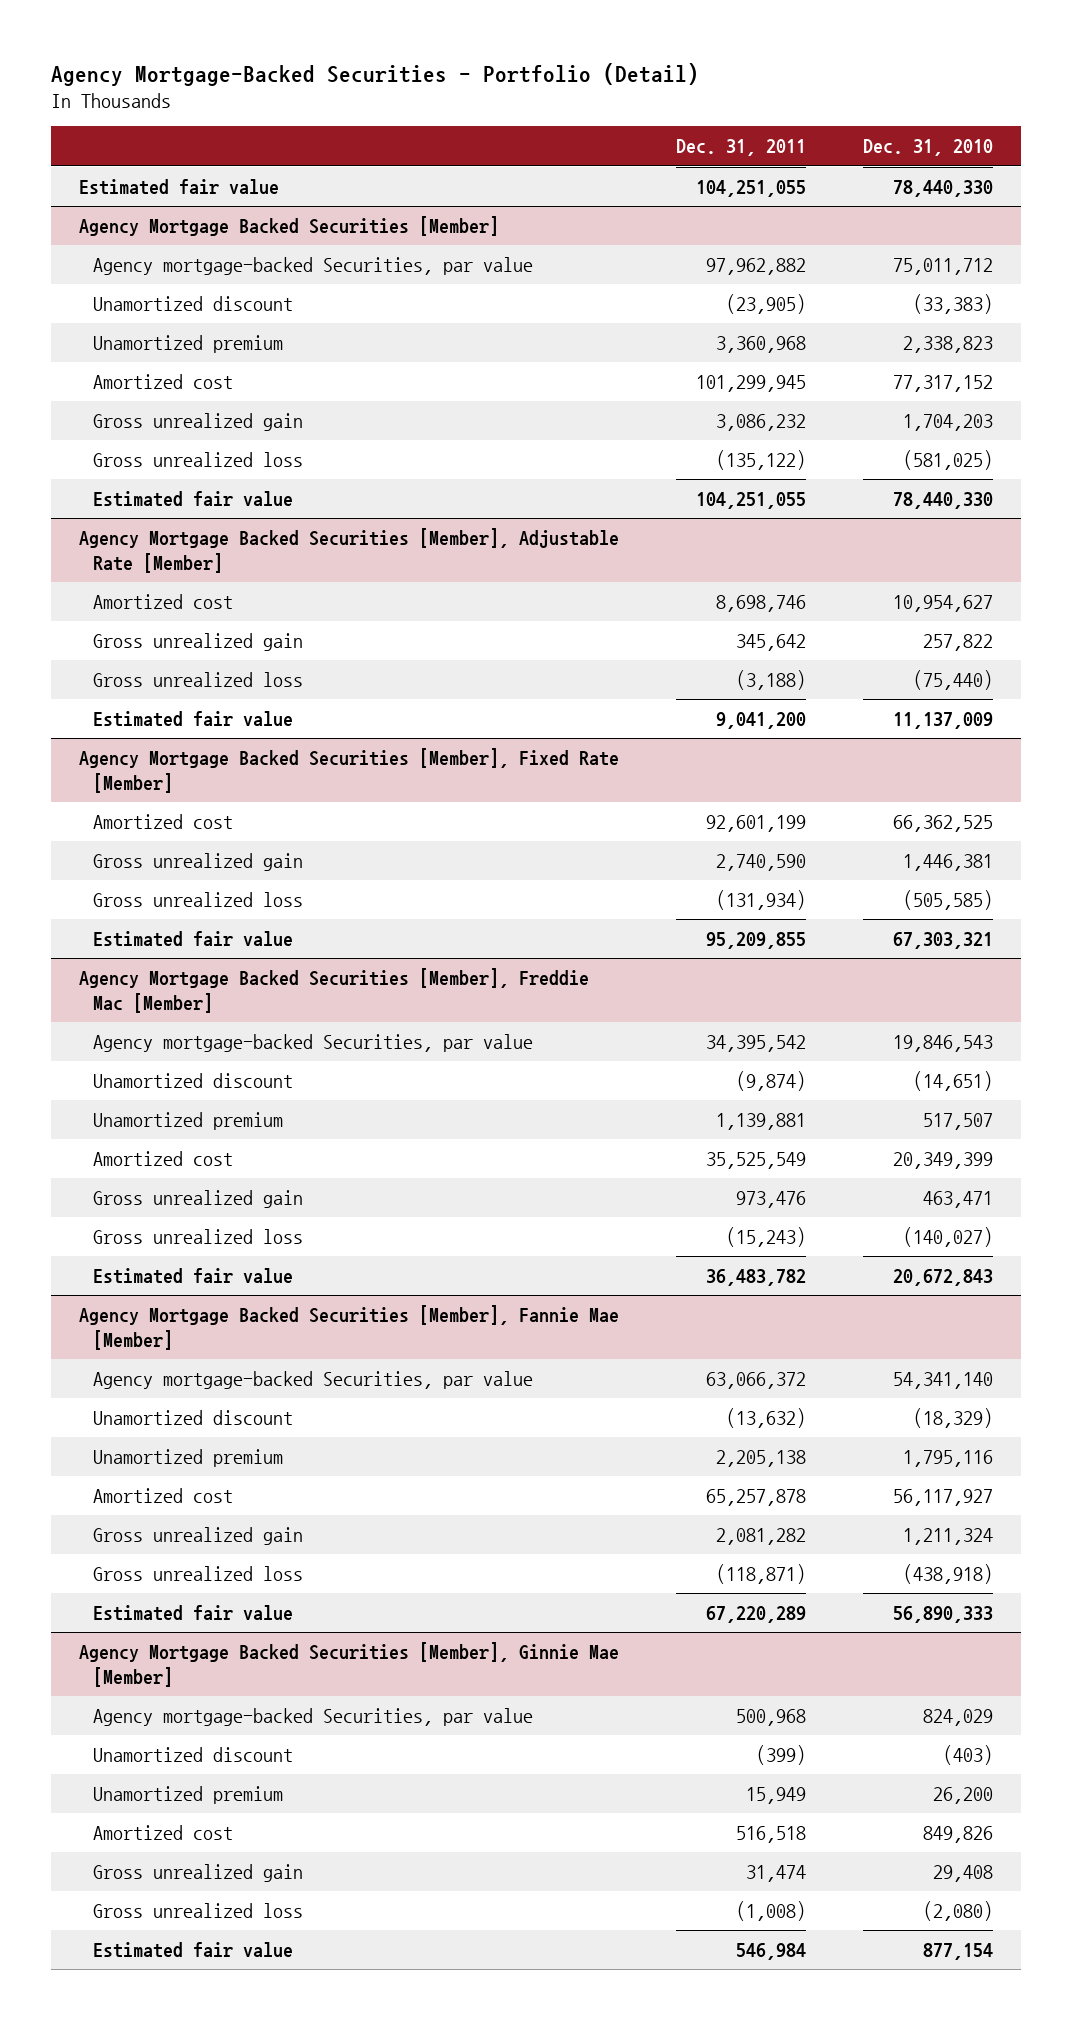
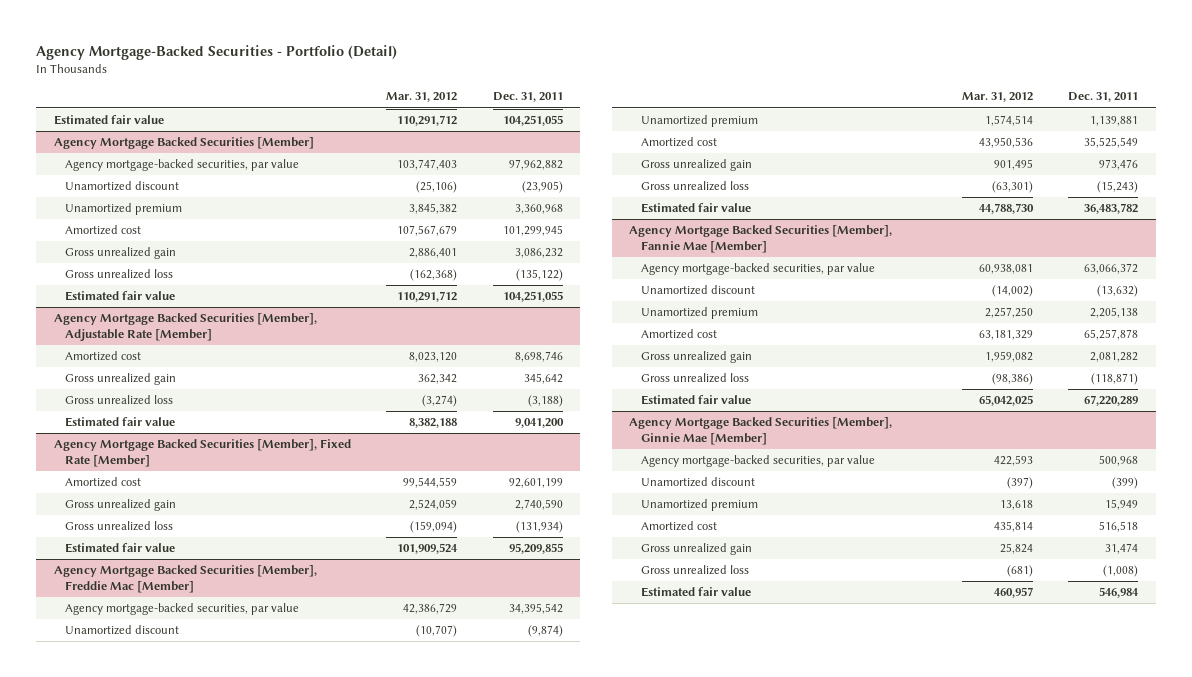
[862,139,993,157] Dec. 31, 2010 -> none
none -> [386,92,458,103] Mar. 31, 2012
[93,256,534,275] Agency mortgage-backed Securities, par value -> [65,159,300,172] Agency mortgage-backed securities, par value
[93,1033,534,1052] Agency mortgage-backed Securities, par value -> [65,603,300,616] Agency mortgage-backed securities, par value
[93,1370,534,1389] Agency mortgage-backed Securities, par value -> [640,263,875,276] Agency mortgage-backed securities, par value
[93,1707,534,1726] Agency mortgage-backed Securities, par value -> [640,455,875,468] Agency mortgage-backed securities, par value

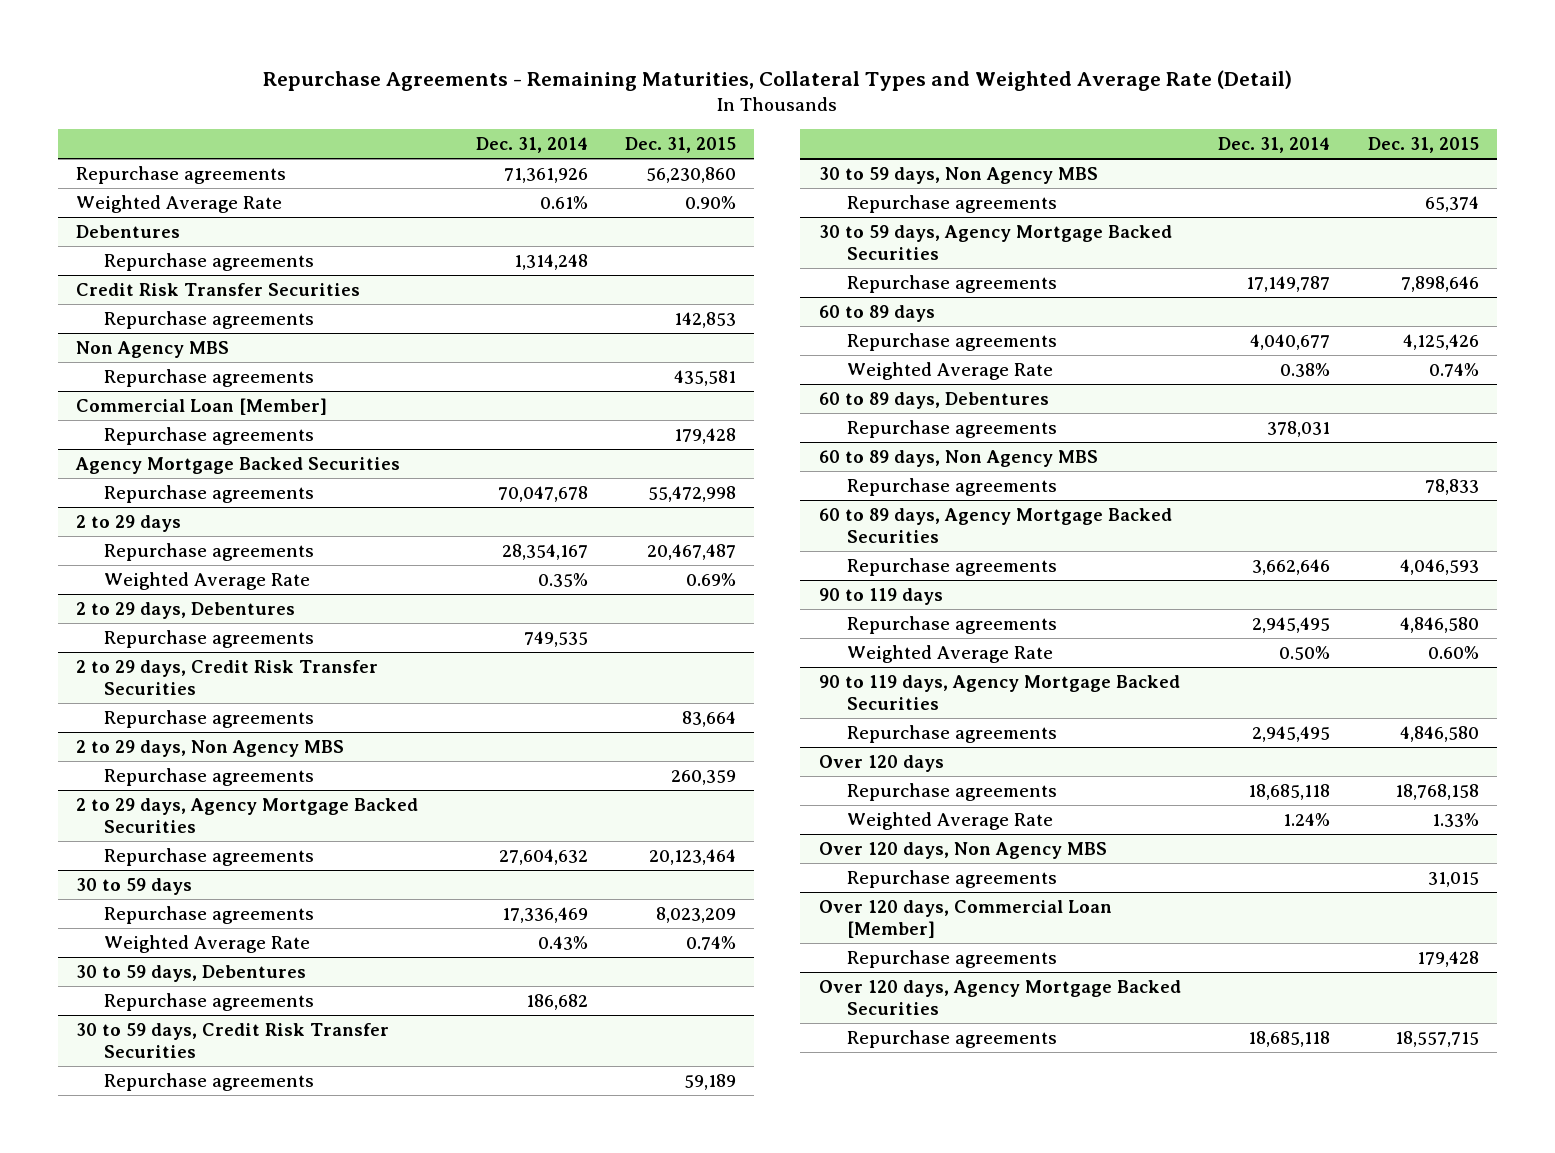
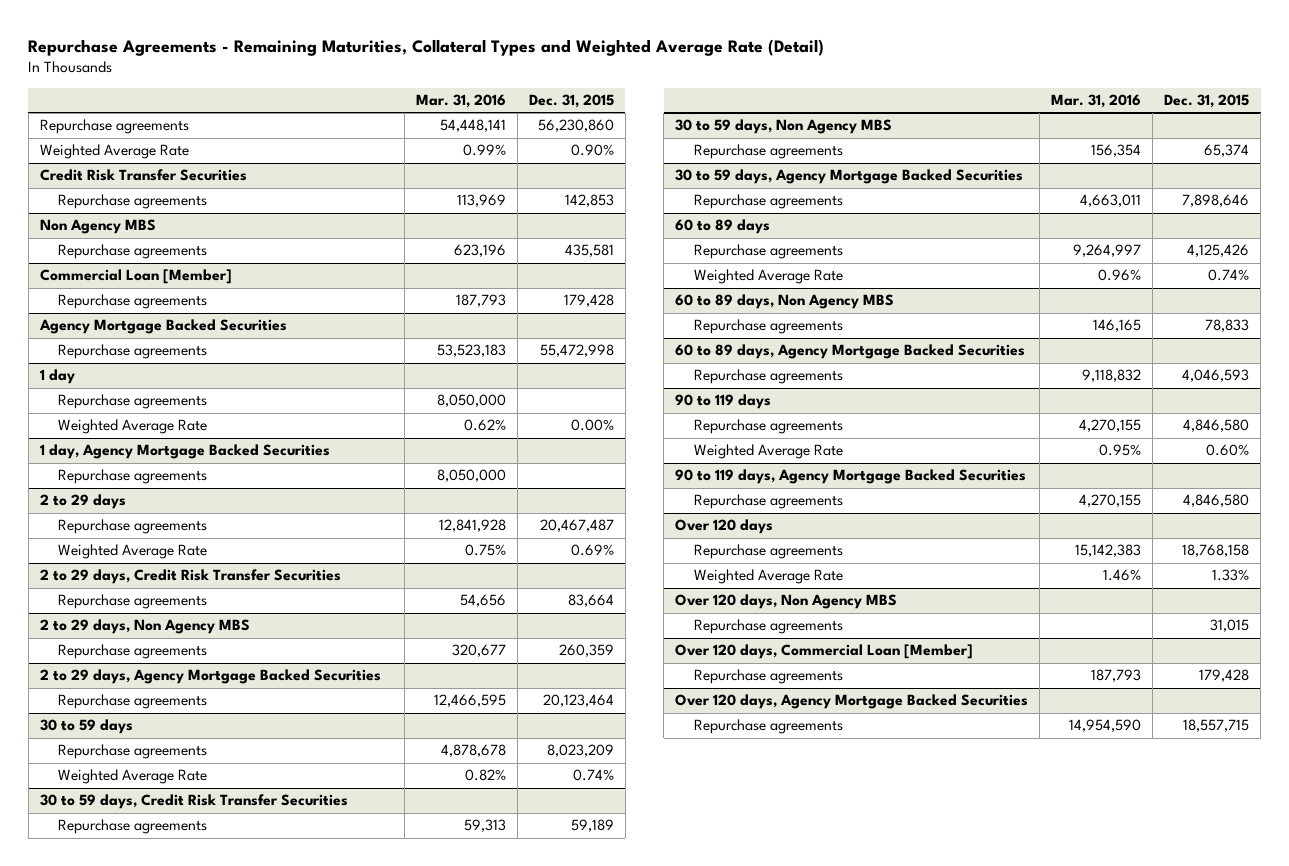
[475,137,588,154] Dec. 31, 2014 -> none
none -> [415,94,506,109] Mar. 31, 2016
[76,224,181,238] Debentures -> none
[103,252,314,271] Repurchase agreements -> none
none -> [39,369,75,385] 1 day
none -> [58,394,208,410] Repurchase agreements
none -> [58,419,208,435] Weighted Average Rate
none -> [39,444,330,460] 1 day, Agency Mortgage Backed Securities
none -> [58,469,208,485] Repurchase agreements
[76,601,296,619] 2 to 29 days, Debentures -> none
[103,629,314,648] Repurchase agreements -> none
[76,964,307,982] 30 to 59 days, Debentures -> none
[103,992,314,1011] Repurchase agreements -> none
[819,391,1050,409] 60 to 89 days, Debentures -> none
[846,419,1057,438] Repurchase agreements -> none

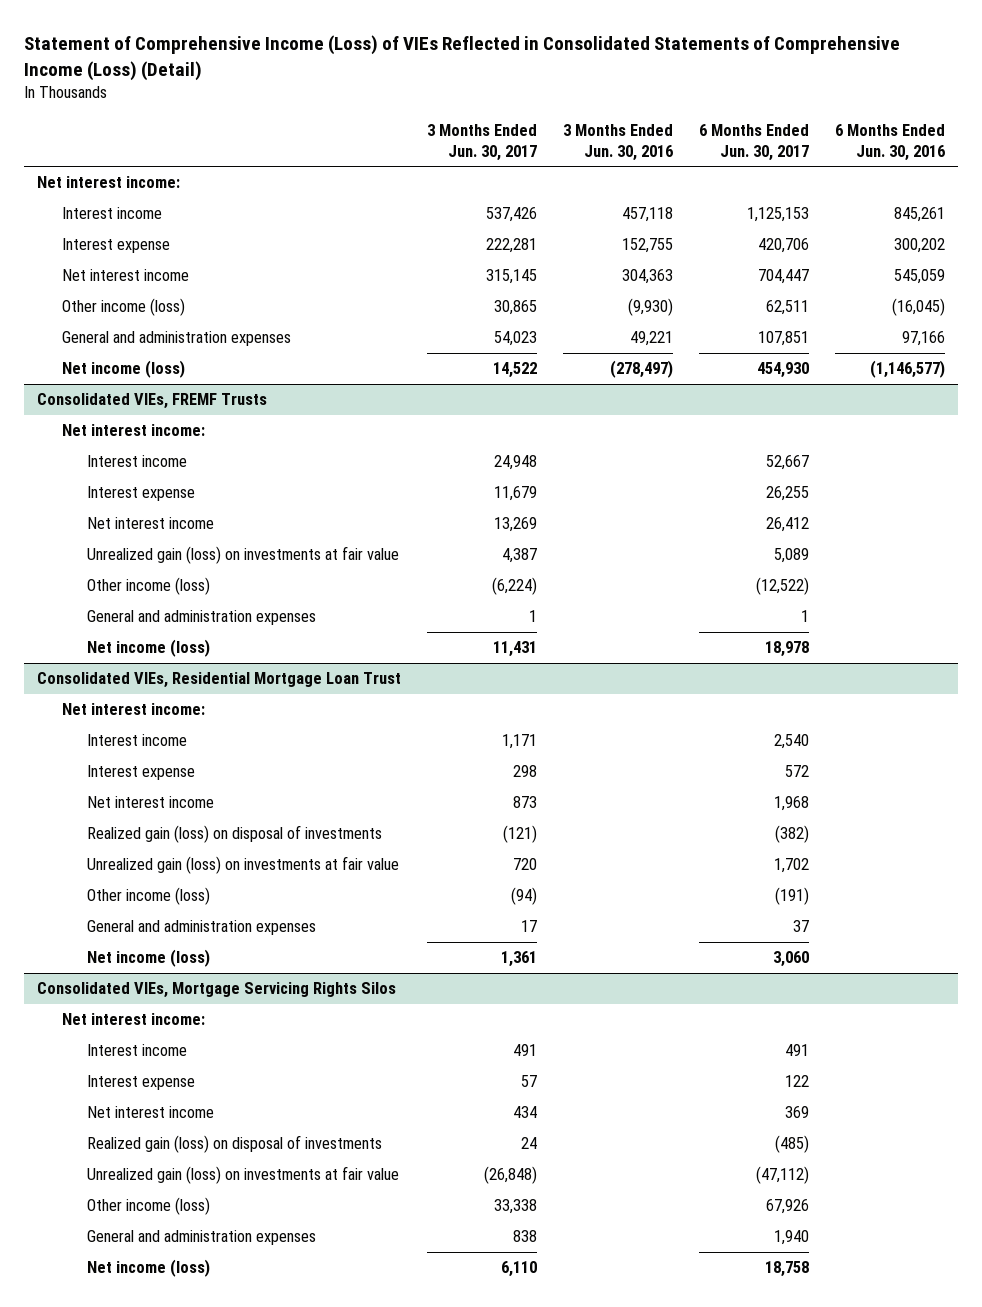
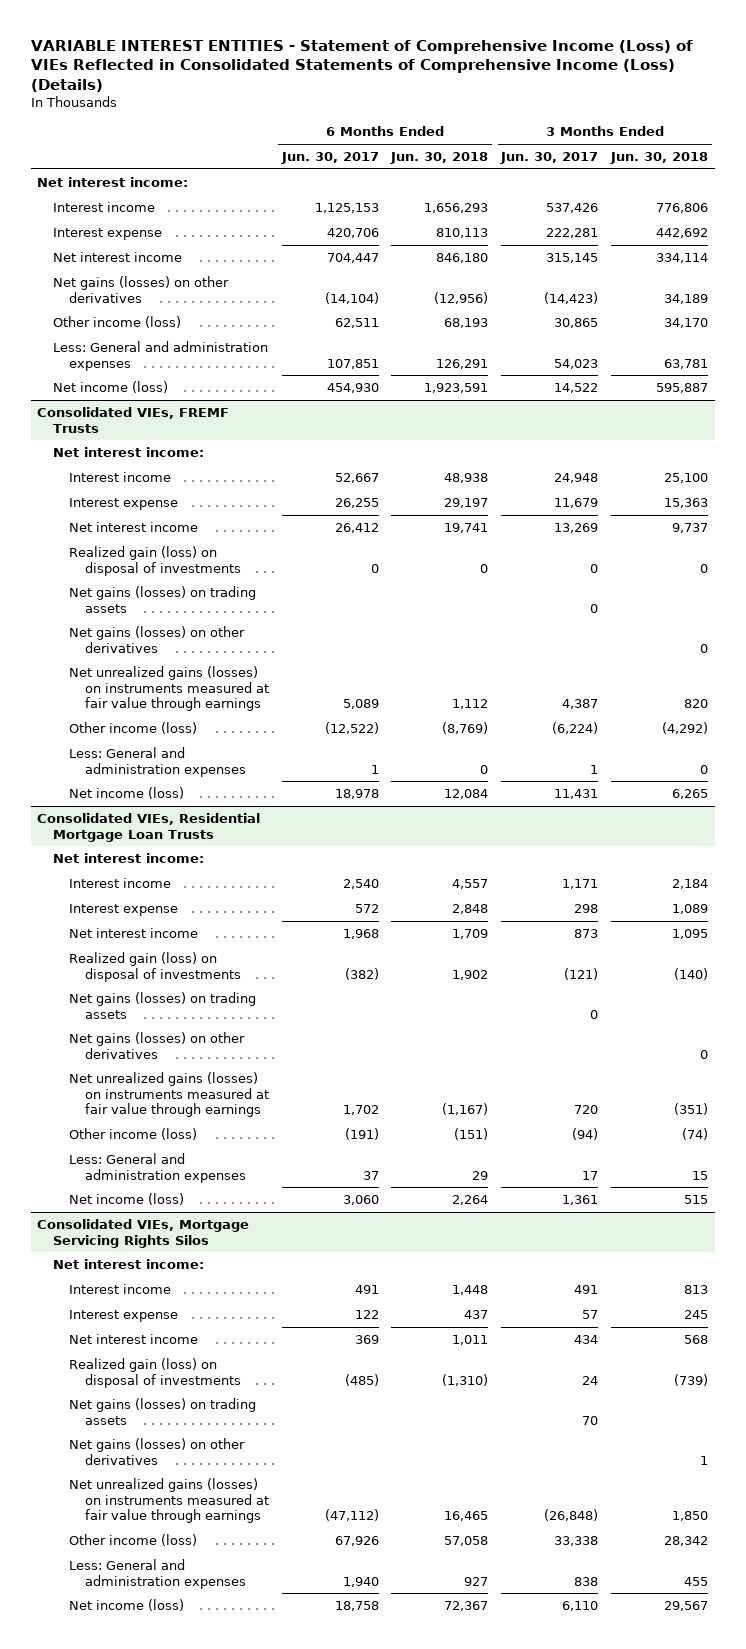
[23,34,900,81] Statement of Comprehensive Income (Loss) of VIEs Reflected in Consolidated Statements of Comprehensive Income (Loss) (Detail) -> [30,39,693,92] VARIABLE INTEREST ENTITIES - Statement of Comprehensive Income (Loss) of VIEs Reflected in Consolidated Statements of Comprehensive Income (Loss) (Details)
[562,124,673,161] 3 Months Ended Jun. 30, 2016 -> none
[834,124,945,161] 6 Months Ended Jun. 30, 2016 -> none
none -> [390,151,489,164] Jun. 30, 2018
none -> [610,151,709,164] Jun. 30, 2018
none -> [53,275,230,303] Net gains (losses) on other derivatives
[61,331,291,347] General and administration expenses -> [53,340,269,371] Less: General and administration expenses
none -> [68,545,241,576] Realized gain (loss) on disposal of investments
none -> [68,585,256,613] Net gains (losses) on trading assets
none -> [68,625,245,653] Net gains (losses) on other derivatives
[87,546,400,565] Unrealized gain (loss) on investments at fair value -> [68,665,269,712] Net unrealized gains (losses) on instruments measured at fair value through earnings
[87,610,317,626] General and administration expenses -> [68,746,246,777] Less: General and administration expenses
[36,672,401,689] Consolidated VIEs, Residential Mortgage Loan Trust -> [37,812,261,842] Consolidated VIEs, Residential Mortgage Loan Trusts
none -> [68,991,256,1019] Net gains (losses) on trading assets
none -> [68,1031,245,1059] Net gains (losses) on other derivatives
[87,856,400,875] Unrealized gain (loss) on investments at fair value -> [68,1071,269,1118] Net unrealized gains (losses) on instruments measured at fair value through earnings
[87,920,317,936] General and administration expenses -> [68,1152,246,1183] Less: General and administration expenses
none -> [68,1397,256,1425] Net gains (losses) on trading assets
none -> [68,1437,245,1465] Net gains (losses) on other derivatives
[87,1166,400,1185] Unrealized gain (loss) on investments at fair value -> [68,1477,269,1524] Net unrealized gains (losses) on instruments measured at fair value through earnings
[87,1230,317,1246] General and administration expenses -> [68,1558,246,1589] Less: General and administration expenses

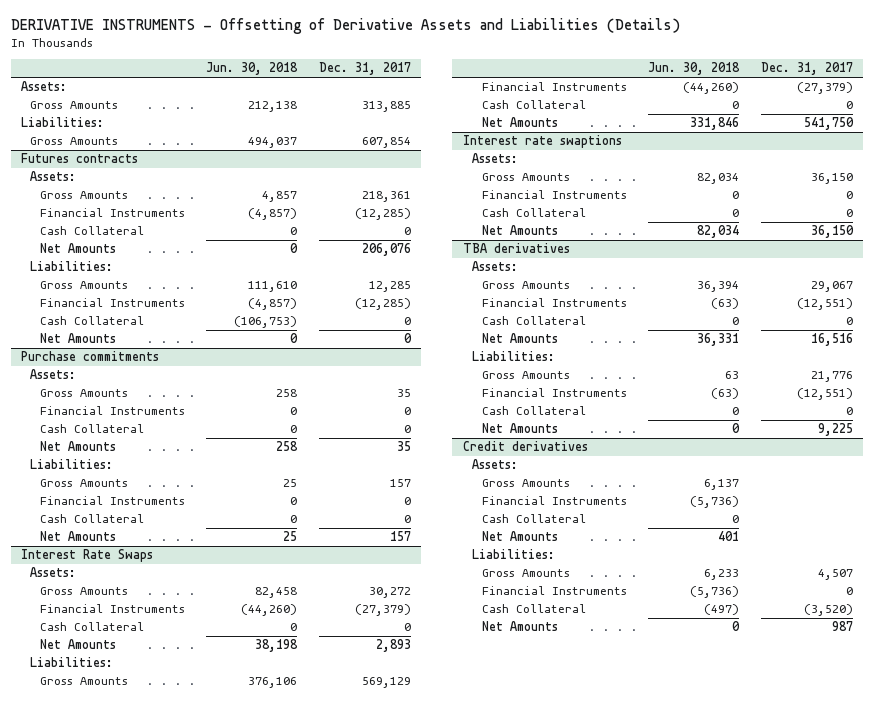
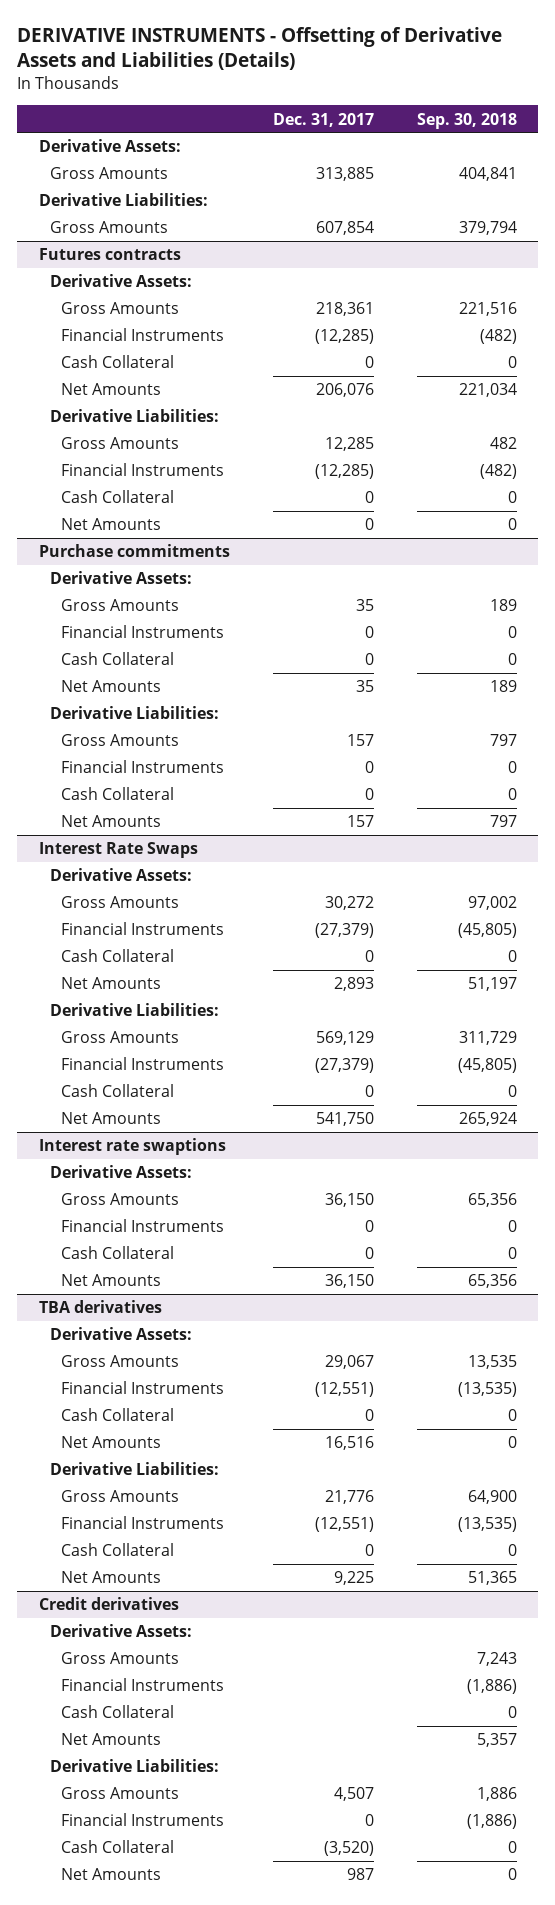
[206,62,299,76] Jun. 30, 2018 -> none
none -> [416,112,517,129] Sep. 30, 2018
[21,81,68,92] Assets: -> [38,139,181,153] Derivative Assets:
[21,117,105,128] Liabilities: -> [38,193,208,207] Derivative Liabilities:
[30,171,77,182] Assets: -> [50,274,193,288] Derivative Assets:
[30,261,114,272] Liabilities: -> [50,409,220,423] Derivative Liabilities:
[30,369,77,380] Assets: -> [50,571,193,585] Derivative Assets:
[30,459,114,470] Liabilities: -> [50,706,220,720] Derivative Liabilities:
[30,567,77,578] Assets: -> [50,868,193,882] Derivative Assets:
[30,657,114,668] Liabilities: -> [50,1003,220,1017] Derivative Liabilities:
[472,153,519,164] Assets: -> [50,1165,193,1179] Derivative Assets:
[472,261,519,272] Assets: -> [50,1327,193,1341] Derivative Assets:
[472,351,556,362] Liabilities: -> [50,1462,220,1476] Derivative Liabilities:
[472,459,519,470] Assets: -> [50,1624,193,1638] Derivative Assets:
[472,549,556,560] Liabilities: -> [50,1759,220,1773] Derivative Liabilities:

